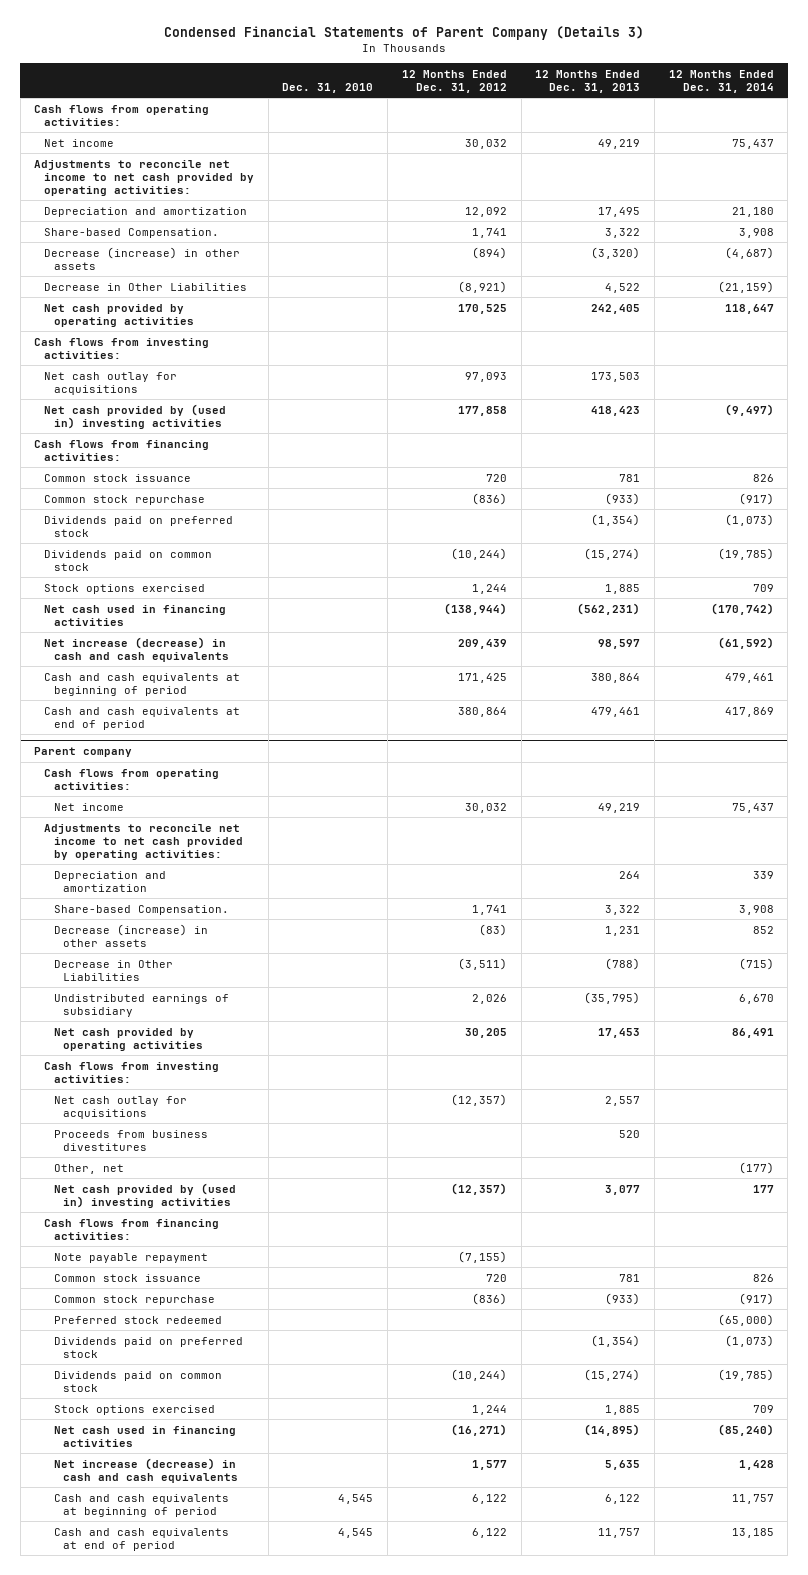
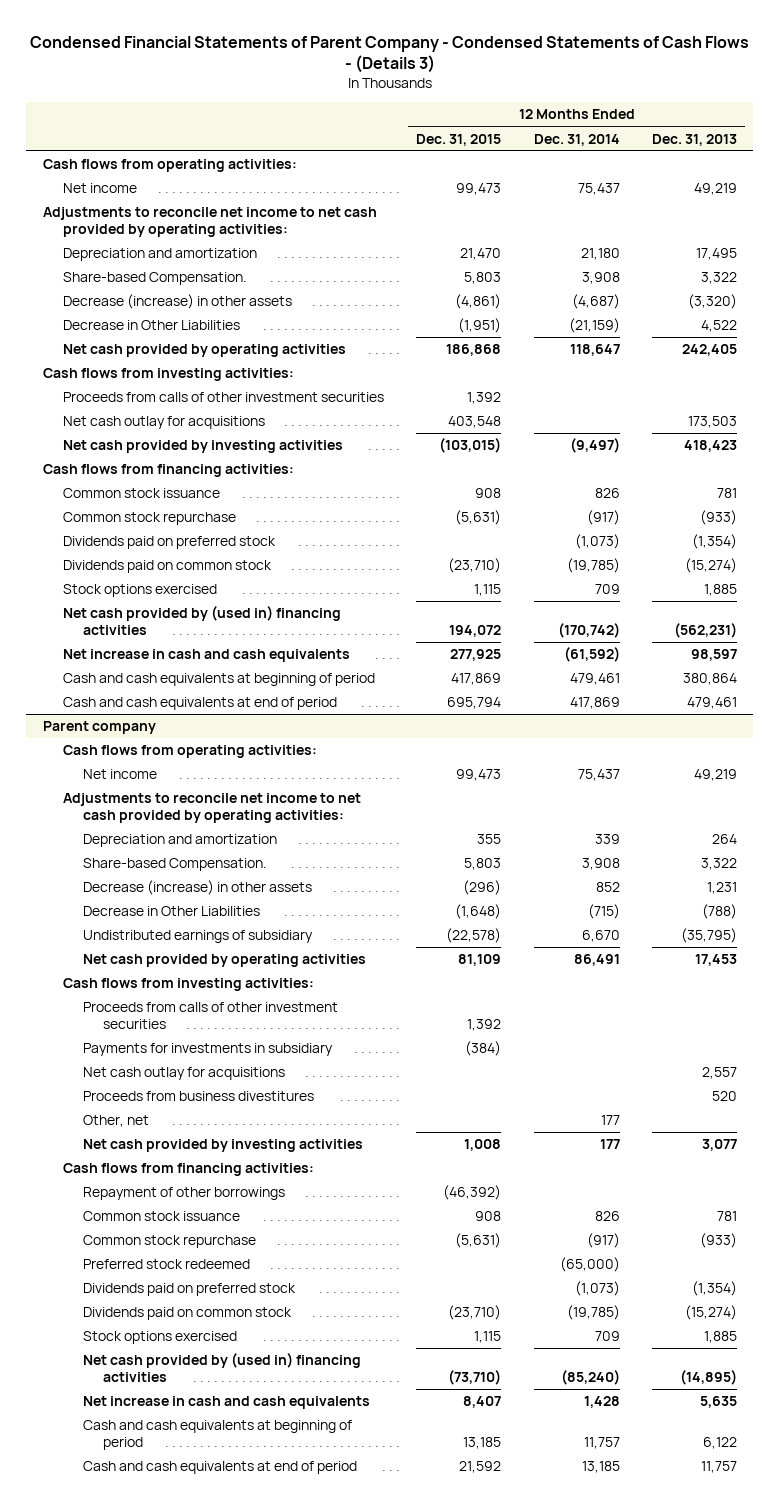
[163,26,644,41] Condensed Financial Statements of Parent Company (Details 3) -> [29,35,749,74] Condensed Financial Statements of Parent Company - Condensed Statements of Cash Flows - (Details 3)
[282,82,374,93] Dec. 31, 2010 -> none
[401,69,507,93] 12 Months Ended Dec. 31, 2012 -> none
none -> [416,133,502,146] Dec. 31, 2015
none -> [62,392,384,403] Proceeds from calls of other investment securities
[43,403,226,429] Net cash provided by (used in) investing activities -> [62,440,343,454] Net cash provided by investing activities
[43,604,226,626] Net cash used in financing activities -> [62,606,341,636] Net cash provided by (used in) financing activities
[43,636,229,662] Net increase (decrease) in cash and cash equivalents -> [62,649,350,663] Net increase in cash and cash equivalents
none -> [82,1002,338,1030] Proceeds from calls of other investment securities
none -> [82,1043,333,1057] Payments for investments in subsidiary
[738,1161,774,1174] (177) -> [600,1115,620,1126] 177
[53,1182,236,1208] Net cash provided by (used in) investing activities -> [82,1139,363,1153] Net cash provided by investing activities
[53,1252,208,1263] Note payable repayment -> none
none -> [82,1187,285,1201] Repayment of other borrowings
[53,1425,236,1447] Net cash used in financing activities -> [82,1353,361,1383] Net cash provided by (used in) financing activities
[53,1457,239,1483] Net increase (decrease) in cash and cash equivalents -> [82,1396,370,1410] Net increase in cash and cash equivalents

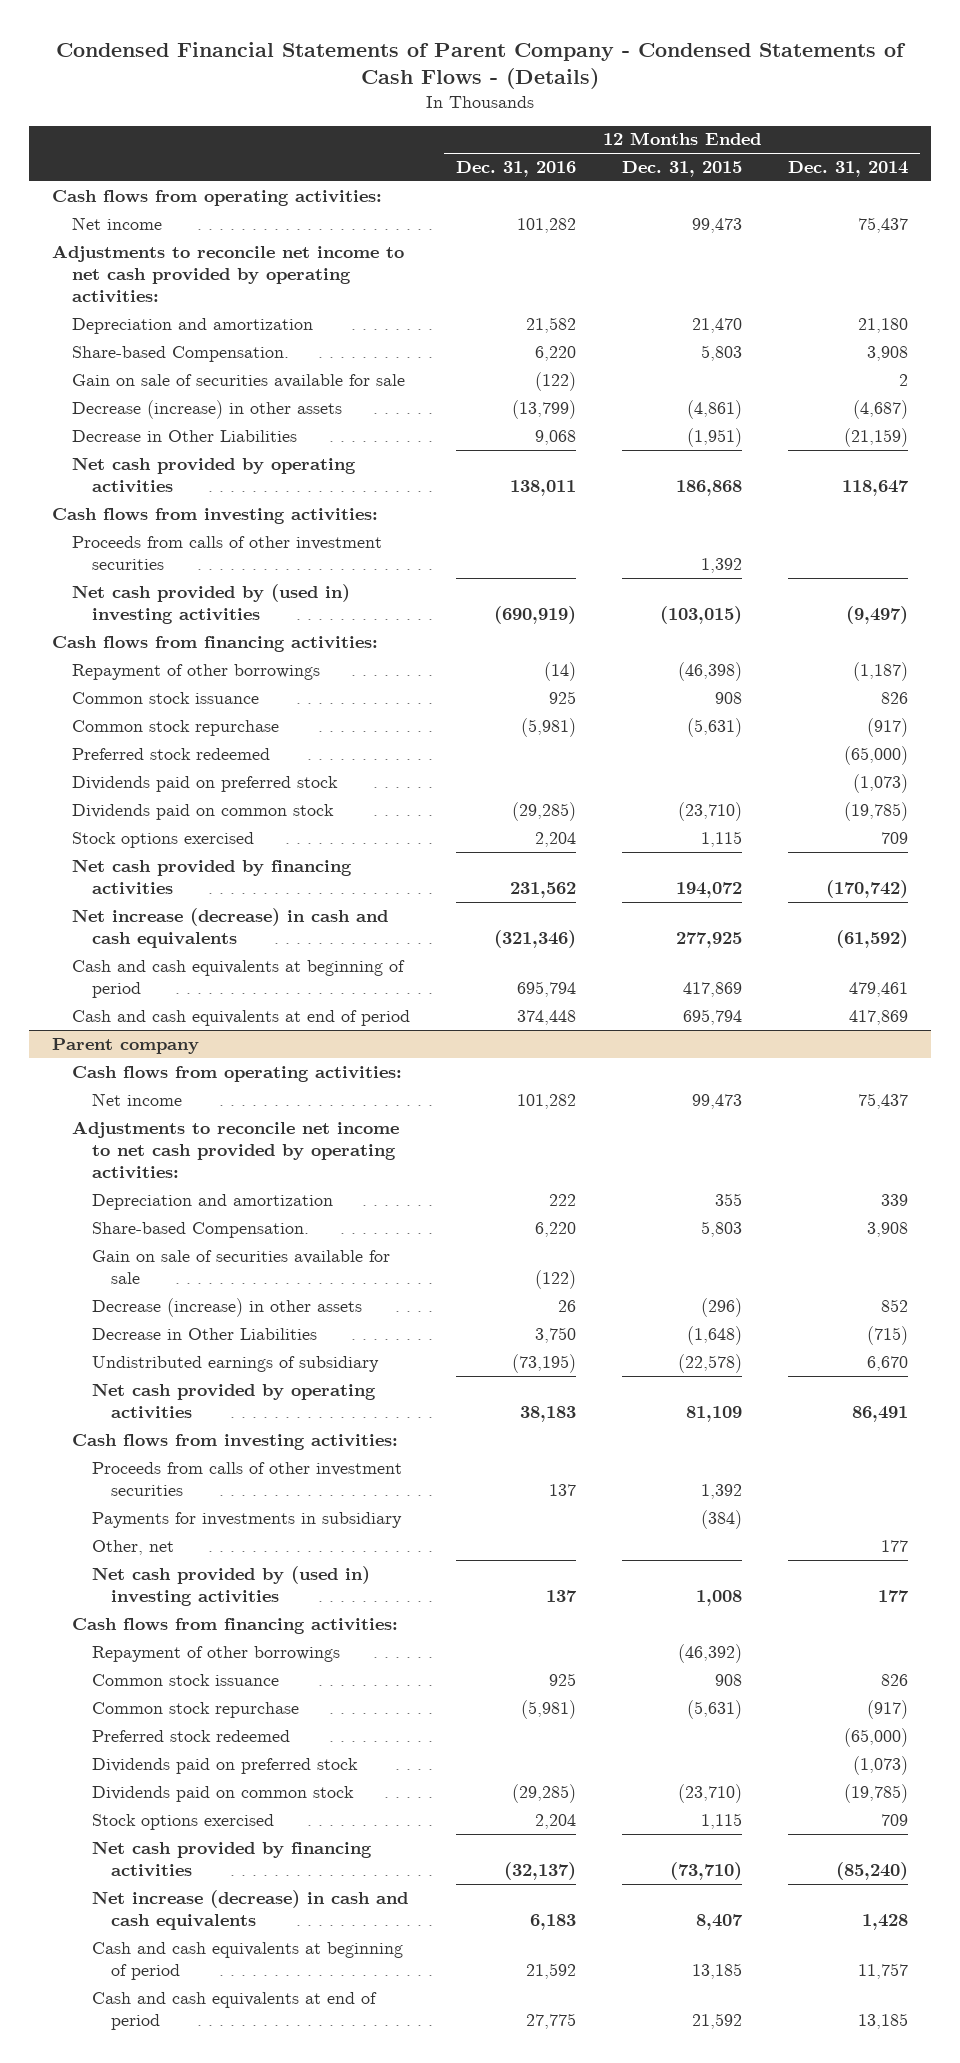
[29,35,749,74] Condensed Financial Statements of Parent Company - Condensed Statements of Cash Flows - (Details 3) -> [56,41,907,90] Condensed Financial Statements of Parent Company - Condensed Statements of Cash Flows - (Details)
[652,133,738,146] Dec. 31, 2013 -> none
none -> [455,160,576,177] Dec. 31, 2016
none -> [71,373,405,388] Gain on sale of securities available for sale
[62,416,265,430] Net cash outlay for acquisitions -> none
[62,440,343,454] Net cash provided by investing activities -> [71,583,350,625] Net cash provided by (used in) investing activities
none -> [71,663,320,680] Repayment of other borrowings
none -> [71,747,270,760] Preferred stock redeemed
[62,606,341,636] Net cash provided by (used in) financing activities -> [71,858,352,896] Net cash provided by financing activities
[62,649,350,663] Net increase in cash and cash equivalents -> [71,907,388,949] Net increase (decrease) in cash and cash equivalents
none -> [91,1249,390,1285] Gain on sale of securities available for sale
[82,1067,285,1081] Net cash outlay for acquisitions -> none
[82,1091,314,1102] Proceeds from business divestitures -> none
[82,1139,363,1153] Net cash provided by investing activities -> [91,1565,370,1607] Net cash provided by (used in) investing activities
[82,1353,361,1383] Net cash provided by (used in) financing activities -> [91,1840,372,1878] Net cash provided by financing activities
[82,1396,370,1410] Net increase in cash and cash equivalents -> [91,1889,408,1931] Net increase (decrease) in cash and cash equivalents

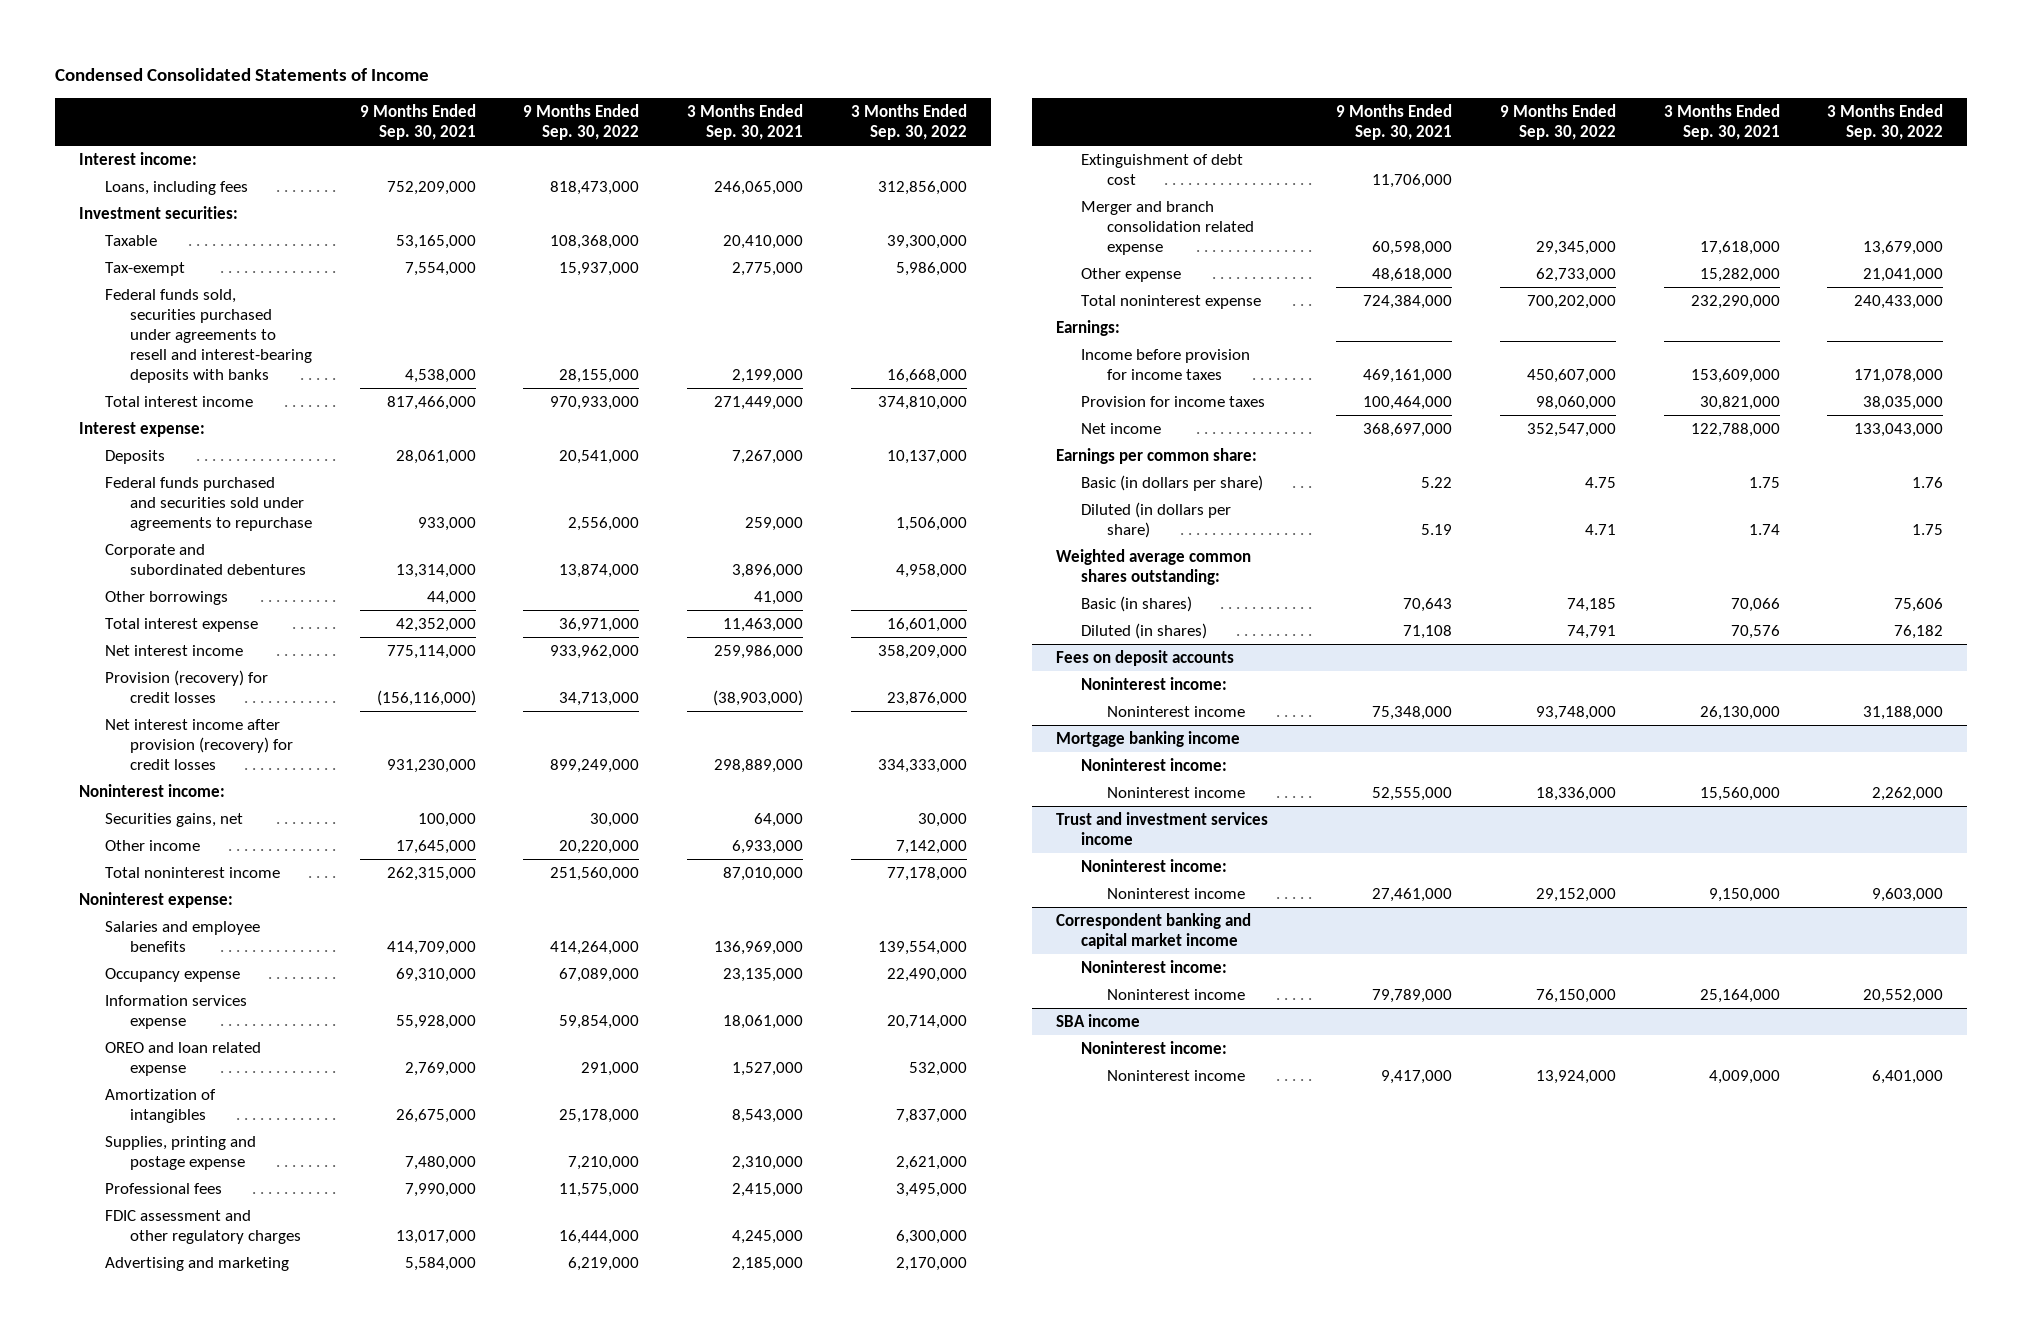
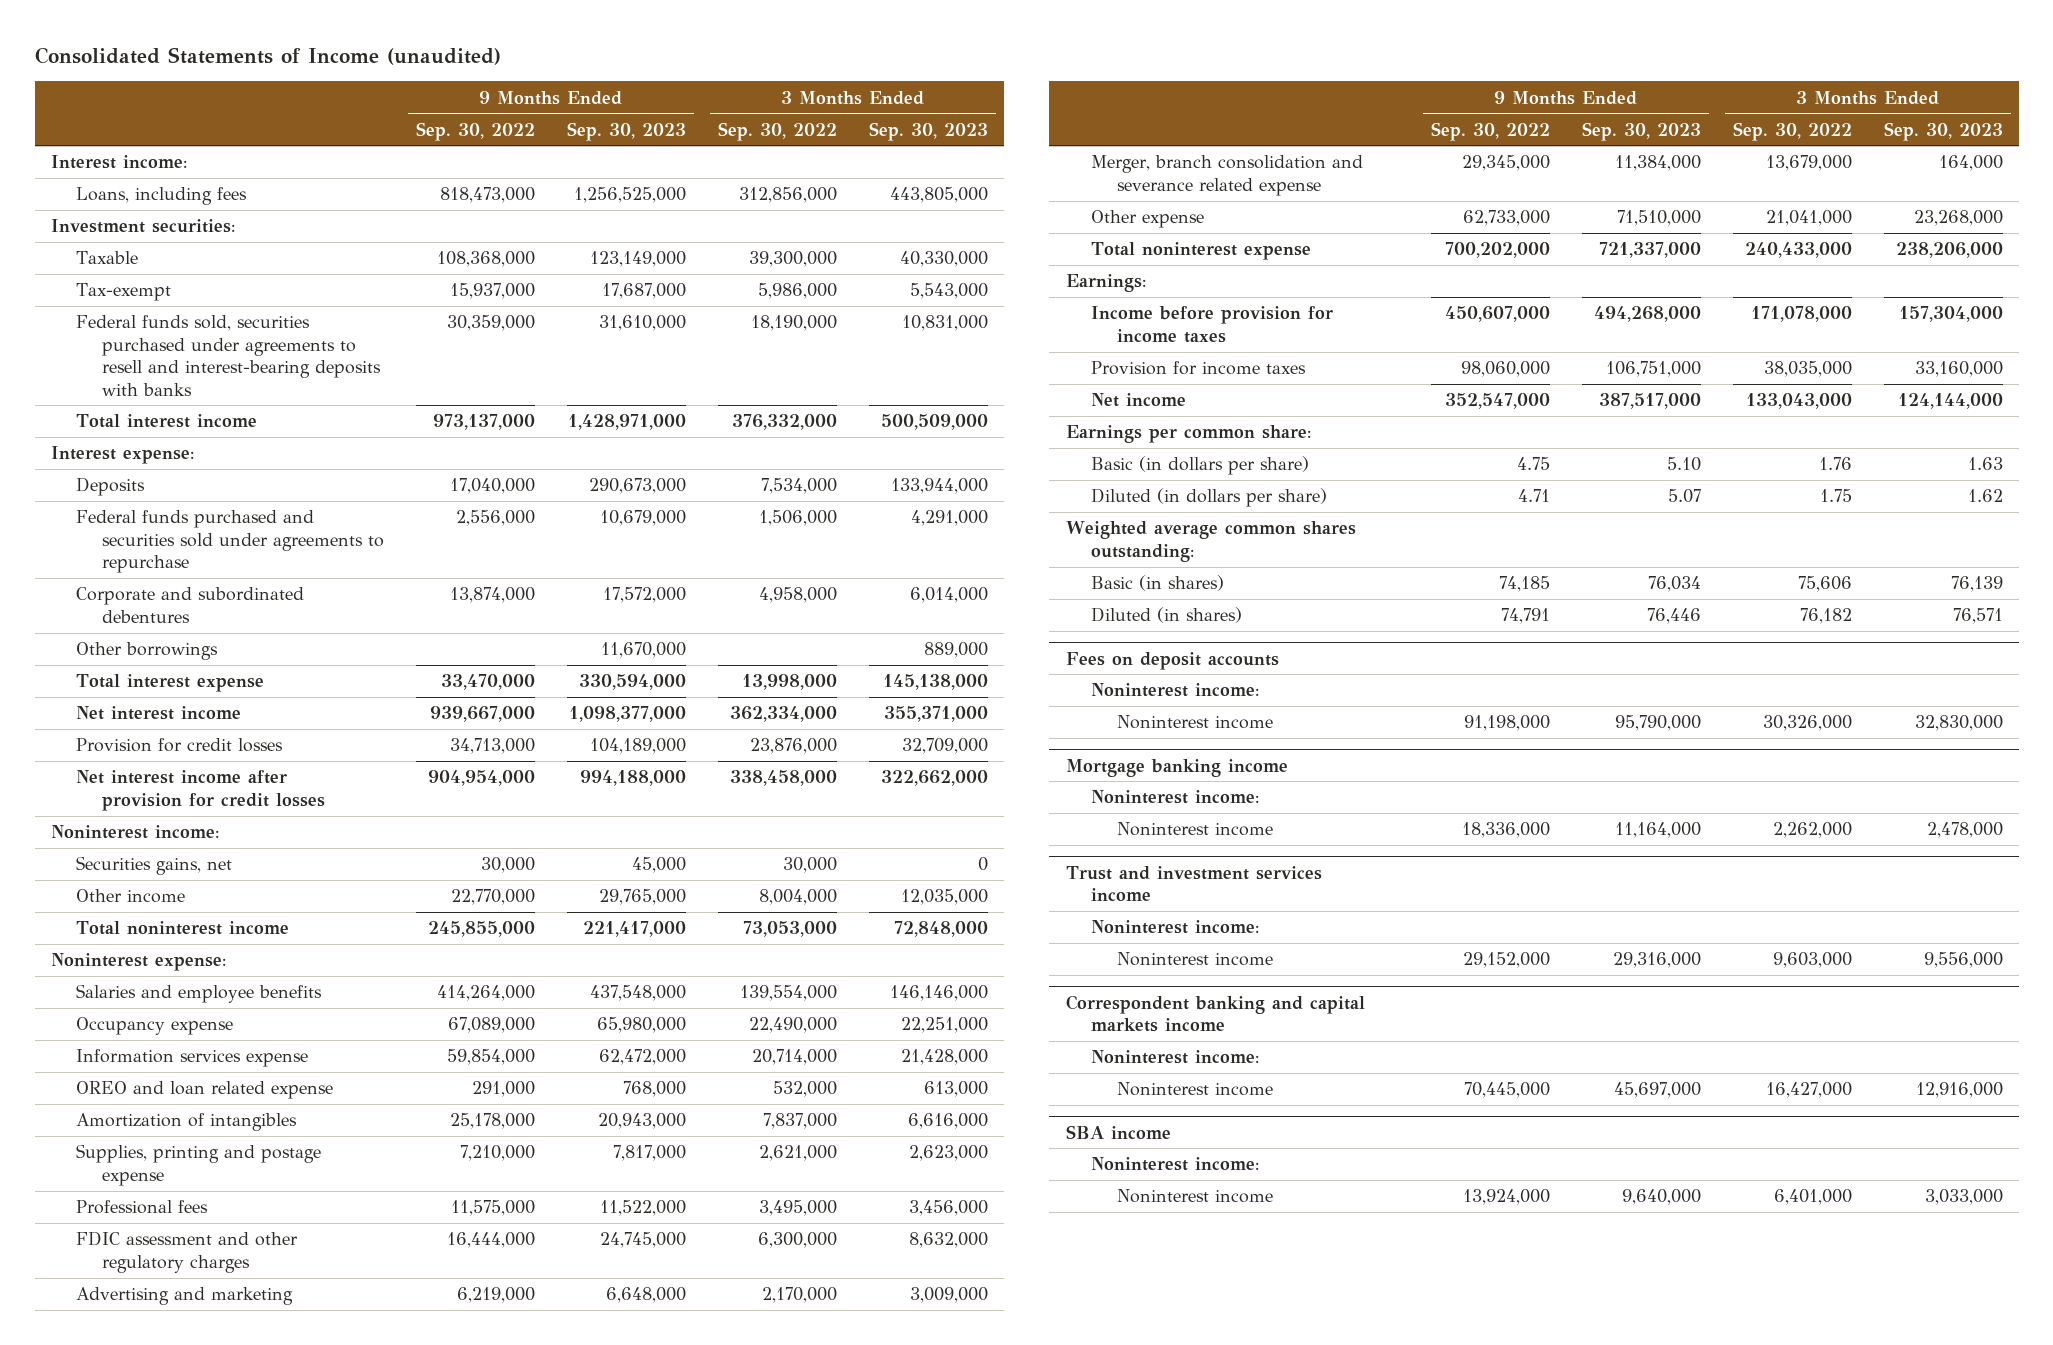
[55,68,430,82] Condensed Consolidated Statements of Income -> [34,46,501,65] Consolidated Statements of Income (unaudited)
[359,103,476,140] 9 Months Ended Sep. 30, 2021 -> none
[686,103,803,140] 3 Months Ended Sep. 30, 2021 -> none
none -> [566,121,686,141] Sep. 30, 2023
none -> [868,121,988,141] Sep. 30, 2023
[559,369,640,384] 28,155,000 -> [446,315,535,332] 30,359,000
[886,369,967,384] 16,668,000 -> [750,315,837,332] 18,190,000
[550,395,640,410] 970,933,000 -> [432,414,535,431] 973,137,000
[877,395,967,410] 374,810,000 -> [731,414,837,431] 376,332,000
[559,449,640,464] 20,541,000 -> [449,478,535,495] 17,040,000
[886,449,967,464] 10,137,000 -> [760,478,837,495] 7,534,000
[559,617,640,632] 36,971,000 -> [440,674,535,691] 33,470,000
[886,617,967,632] 16,601,000 -> [741,674,837,691] 13,998,000
[550,644,640,659] 933,962,000 -> [429,706,535,723] 939,667,000
[877,644,967,659] 358,209,000 -> [729,706,837,723] 362,334,000
[104,669,268,703] Provision (recovery) for credit losses -> [76,738,284,753] Provision for credit losses
[104,718,293,771] Net interest income after provision (recovery) for credit losses -> [76,770,325,811] Net interest income after provision for credit losses
[550,759,640,774] 899,249,000 -> [427,770,535,787] 904,954,000
[877,759,967,774] 334,333,000 -> [729,770,837,787] 338,458,000
[559,839,640,854] 20,220,000 -> [450,889,535,906] 22,770,000
[895,839,967,854] 7,142,000 -> [758,889,837,906] 8,004,000
[550,866,640,881] 251,560,000 -> [427,921,535,938] 245,855,000
[886,866,967,881] 77,178,000 -> [742,921,837,938] 73,053,000
[1081,153,1244,185] Extinguishment of debt cost -> none
[1081,200,1254,256] Merger and branch consolidation related expense -> [1091,155,1364,196] Merger, branch consolidation and severance related expense
[1536,705,1617,720] 93,748,000 -> [1463,715,1550,732] 91,198,000
[1863,705,1944,720] 31,188,000 -> [1762,715,1852,732] 30,326,000
[1056,912,1252,949] Correspondent banking and capital market income -> [1065,994,1365,1033] Correspondent banking and capital markets income
[1536,988,1617,1003] 76,150,000 -> [1463,1082,1550,1099] 70,445,000
[1863,988,1944,1003] 20,552,000 -> [1765,1082,1852,1099] 16,427,000

